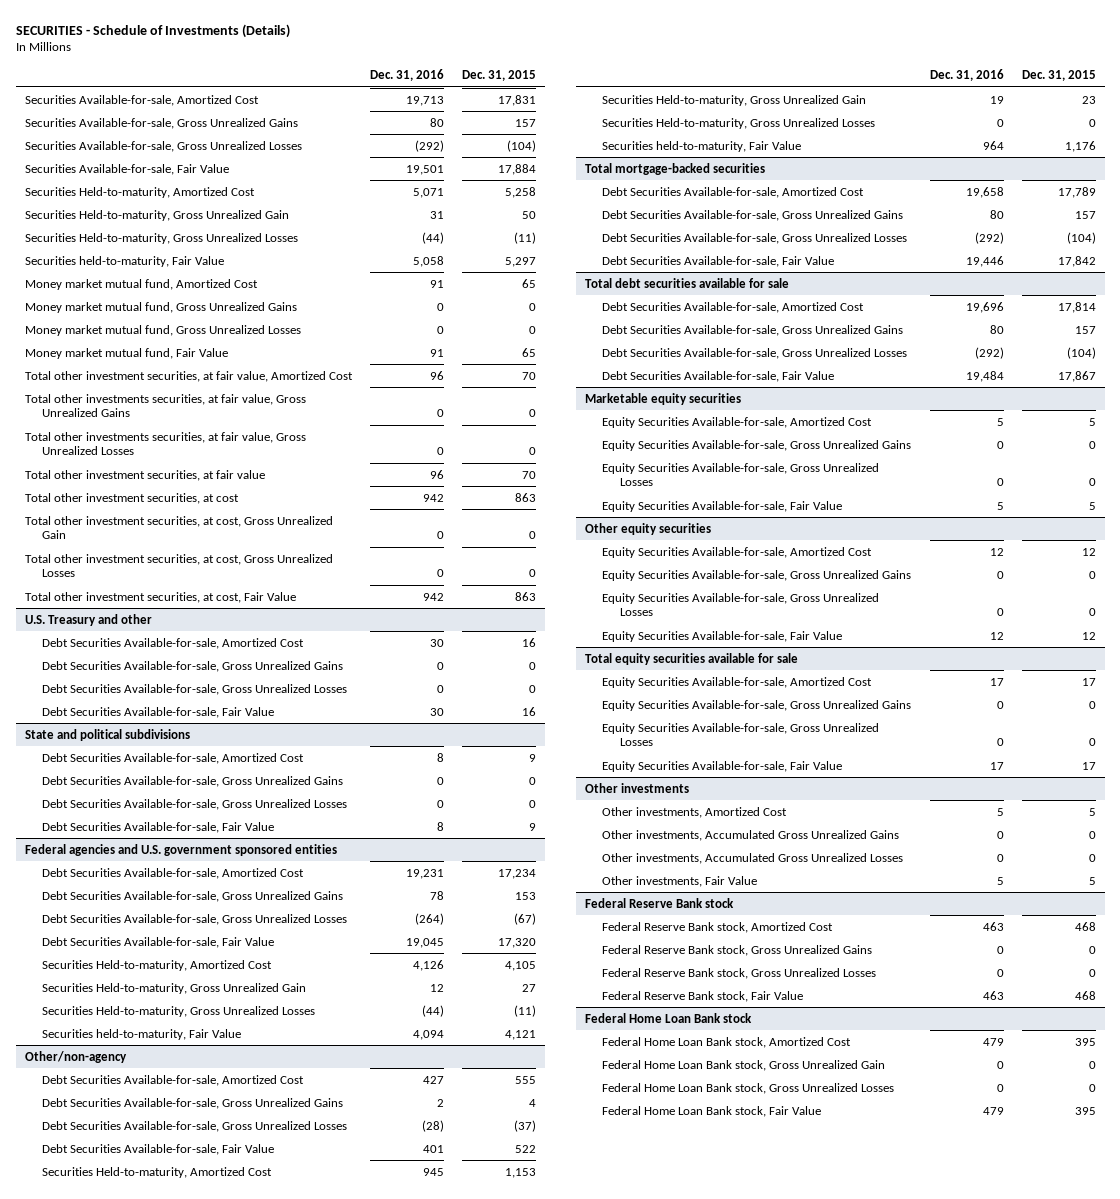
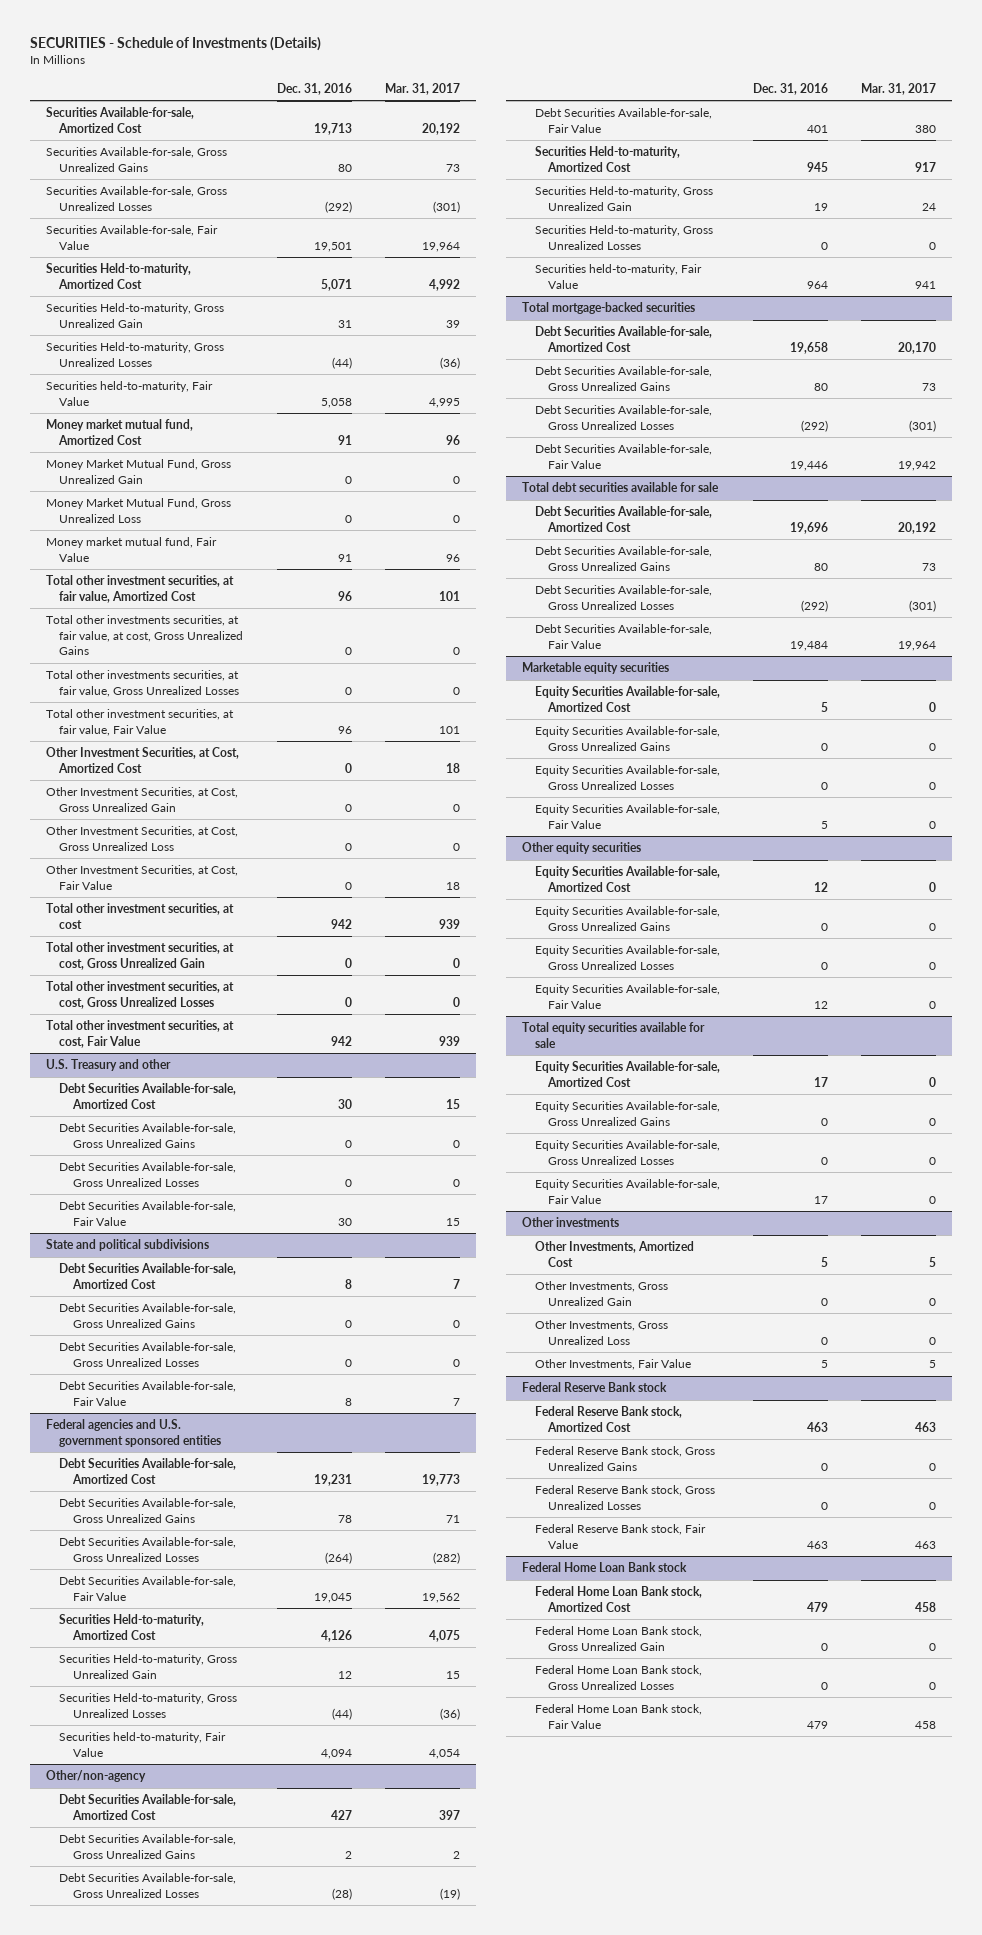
[461,70,536,82] Dec. 31, 2015 -> none
none -> [384,82,460,95] Mar. 31, 2017
[24,301,297,313] Money market mutual fund, Gross Unrealized Gains -> [46,459,232,484] Money Market Mutual Fund, Gross Unrealized Gain
[24,324,301,336] Money market mutual fund, Gross Unrealized Losses -> [46,498,232,523] Money Market Mutual Fund, Gross Unrealized Loss
[24,393,306,418] Total other investments securities, at fair value, Gross Unrealized Gains -> [46,615,244,655] Total other investments securities, at fair value, at cost, Gross Unrealized Gains
[24,469,265,481] Total other investment securities, at fair value -> [46,709,235,736] Total other investment securities, at fair value, Fair Value
none -> [46,747,240,773] Other Investment Securities, at Cost, Amortized Cost
none -> [46,787,239,812] Other Investment Securities, at Cost, Gross Unrealized Gain
none -> [46,826,239,851] Other Investment Securities, at Cost, Gross Unrealized Loss
none -> [46,865,239,890] Other Investment Securities, at Cost, Fair Value
[602,806,788,818] Other investments, Amortized Cost -> [535,1241,695,1267] Other Investments, Amortized Cost
[602,829,900,841] Other investments, Accumulated Gross Unrealized Gains -> [535,1281,669,1306] Other Investments, Gross Unrealized Gain
[602,852,904,864] Other investments, Accumulated Gross Unrealized Losses -> [535,1320,669,1345] Other Investments, Gross Unrealized Loss
[602,875,758,887] Other investments, Fair Value -> [535,1359,692,1371] Other Investments, Fair Value

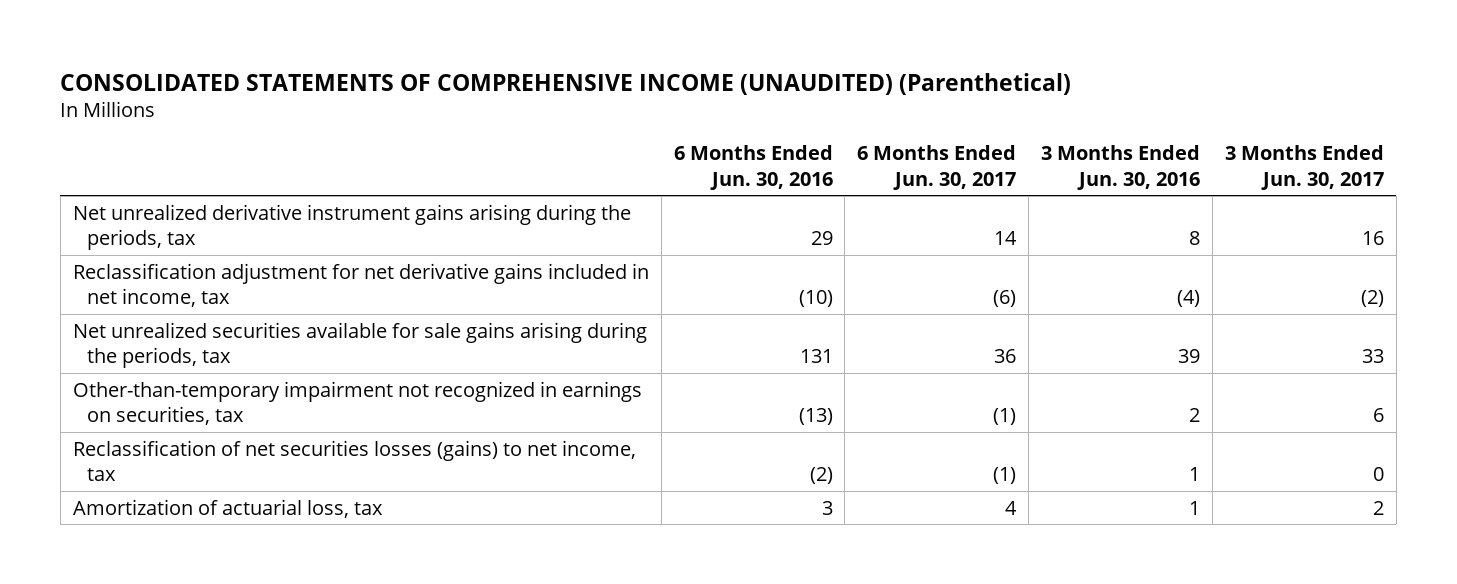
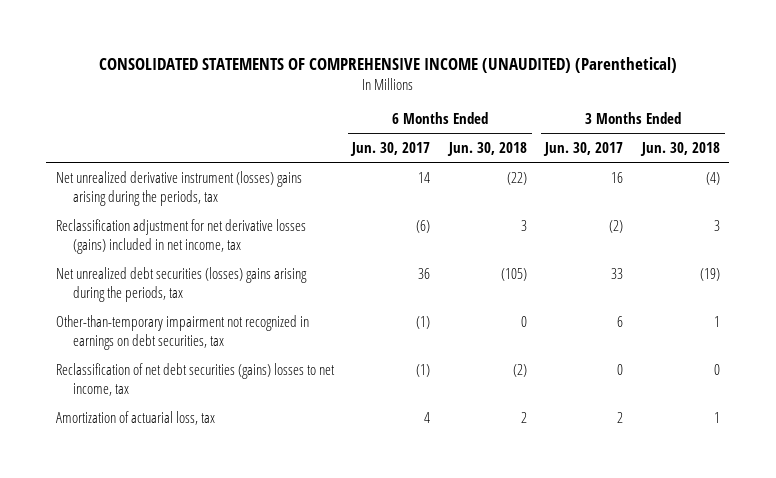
[673,145,833,190] 6 Months Ended Jun. 30, 2016 -> none
[1041,145,1201,190] 3 Months Ended Jun. 30, 2016 -> none
none -> [446,142,527,157] Jun. 30, 2018
none -> [640,142,721,157] Jun. 30, 2018
[72,203,631,250] Net unrealized derivative instrument gains arising during the periods, tax -> [55,170,302,207] Net unrealized derivative instrument (losses) gains arising during the periods, tax
[72,262,649,307] Reclassification adjustment for net derivative gains included in net income, tax -> [55,218,306,255] Reclassification adjustment for net derivative losses (gains) included in net income, tax
[72,321,647,368] Net unrealized securities available for sale gains arising during the periods, tax -> [55,266,307,303] Net unrealized debt securities (losses) gains arising during the periods, tax
[72,380,642,425] Other-than-temporary impairment not recognized in earnings on securities, tax -> [55,314,309,351] Other-than-temporary impairment not recognized in earnings on debt securities, tax
[72,439,636,481] Reclassification of net securities losses (gains) to net income, tax -> [55,362,335,397] Reclassification of net debt securities (gains) losses to net income, tax

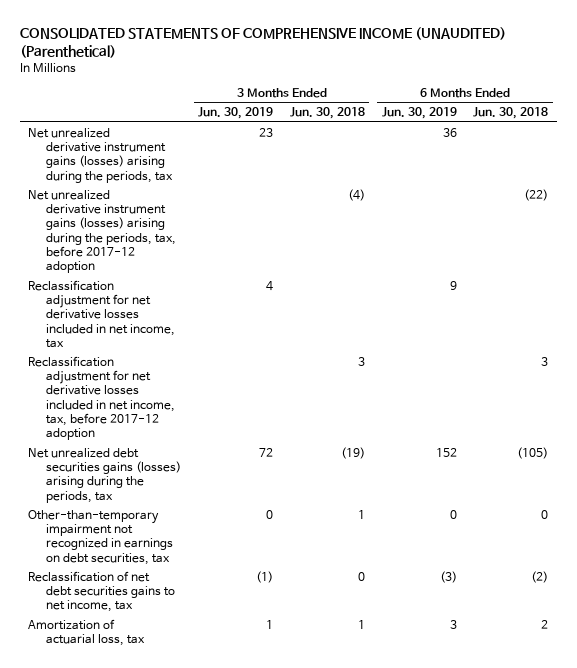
[350,142,431,157] Jun. 30, 2017 -> none
[543,142,624,157] Jun. 30, 2017 -> none
none -> [198,107,274,120] Jun. 30, 2019
none -> [381,107,457,120] Jun. 30, 2019
none -> [28,127,174,183] Net unrealized derivative instrument gains (losses) arising during the periods, tax
[55,170,302,207] Net unrealized derivative instrument (losses) gains arising during the periods, tax -> [28,189,177,274] Net unrealized derivative instrument gains (losses) arising during the periods, tax, before 2017-12 adoption
none -> [28,279,176,349] Reclassification adjustment for net derivative losses included in net income, tax
[55,218,306,255] Reclassification adjustment for net derivative losses (gains) included in net income, tax -> [28,355,176,441] Reclassification adjustment for net derivative losses included in net income, tax, before 2017-12 adoption
[55,266,307,303] Net unrealized debt securities (losses) gains arising during the periods, tax -> [28,447,182,503] Net unrealized debt securities gains (losses) arising during the periods, tax
[55,362,335,397] Reclassification of net debt securities (gains) losses to net income, tax -> [28,570,176,613] Reclassification of net debt securities gains to net income, tax

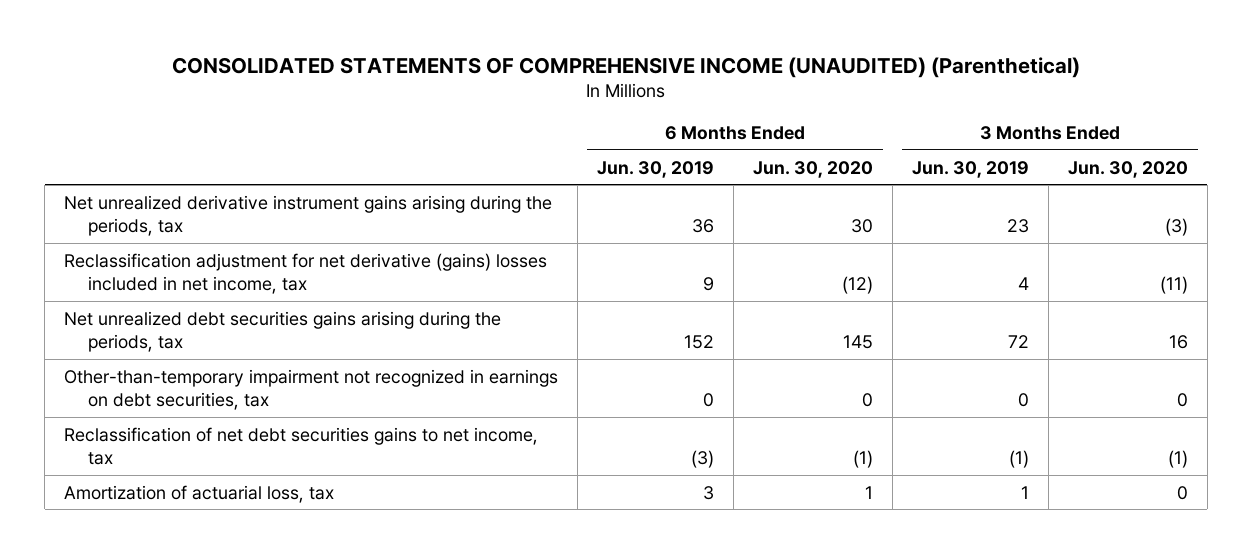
[289,107,365,120] Jun. 30, 2018 -> none
[473,107,549,120] Jun. 30, 2018 -> none
none -> [752,160,873,178] Jun. 30, 2020
none -> [1067,160,1188,178] Jun. 30, 2020
[28,189,177,274] Net unrealized derivative instrument gains (losses) arising during the periods, tax, before 2017-12 adoption -> none
[28,355,176,441] Reclassification adjustment for net derivative losses included in net income, tax, before 2017-12 adoption -> none
[28,127,174,183] Net unrealized derivative instrument gains (losses) arising during the periods, tax -> [64,194,553,236] Net unrealized derivative instrument gains arising during the periods, tax
[28,279,176,349] Reclassification adjustment for net derivative losses included in net income, tax -> [64,252,548,294] Reclassification adjustment for net derivative (gains) losses included in net income, tax
[28,447,182,503] Net unrealized debt securities gains (losses) arising during the periods, tax -> [64,310,502,352] Net unrealized debt securities gains arising during the periods, tax

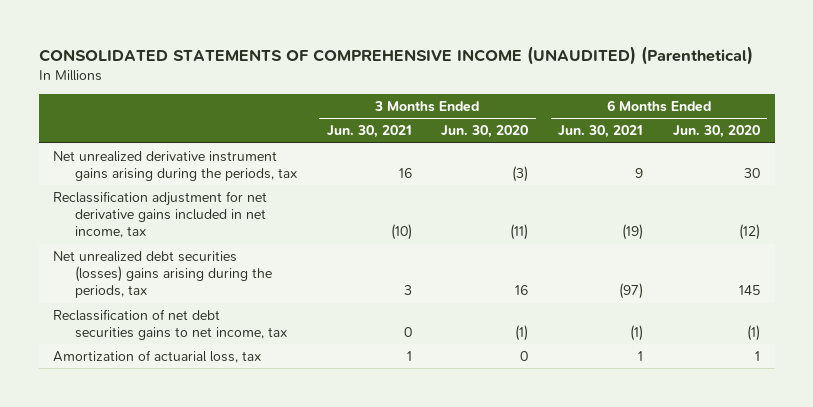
[596,160,714,178] Jun. 30, 2019 -> none
[911,160,1029,178] Jun. 30, 2019 -> none
none -> [326,125,412,139] Jun. 30, 2021
none -> [557,125,643,139] Jun. 30, 2021
[64,368,559,410] Other-than-temporary impairment not recognized in earnings on debt securities, tax -> none
[64,252,548,294] Reclassification adjustment for net derivative (gains) losses included in net income, tax -> [53,190,268,239] Reclassification adjustment for net derivative gains included in net income, tax
[64,310,502,352] Net unrealized debt securities gains arising during the periods, tax -> [53,250,272,299] Net unrealized debt securities (losses) gains arising during the periods, tax

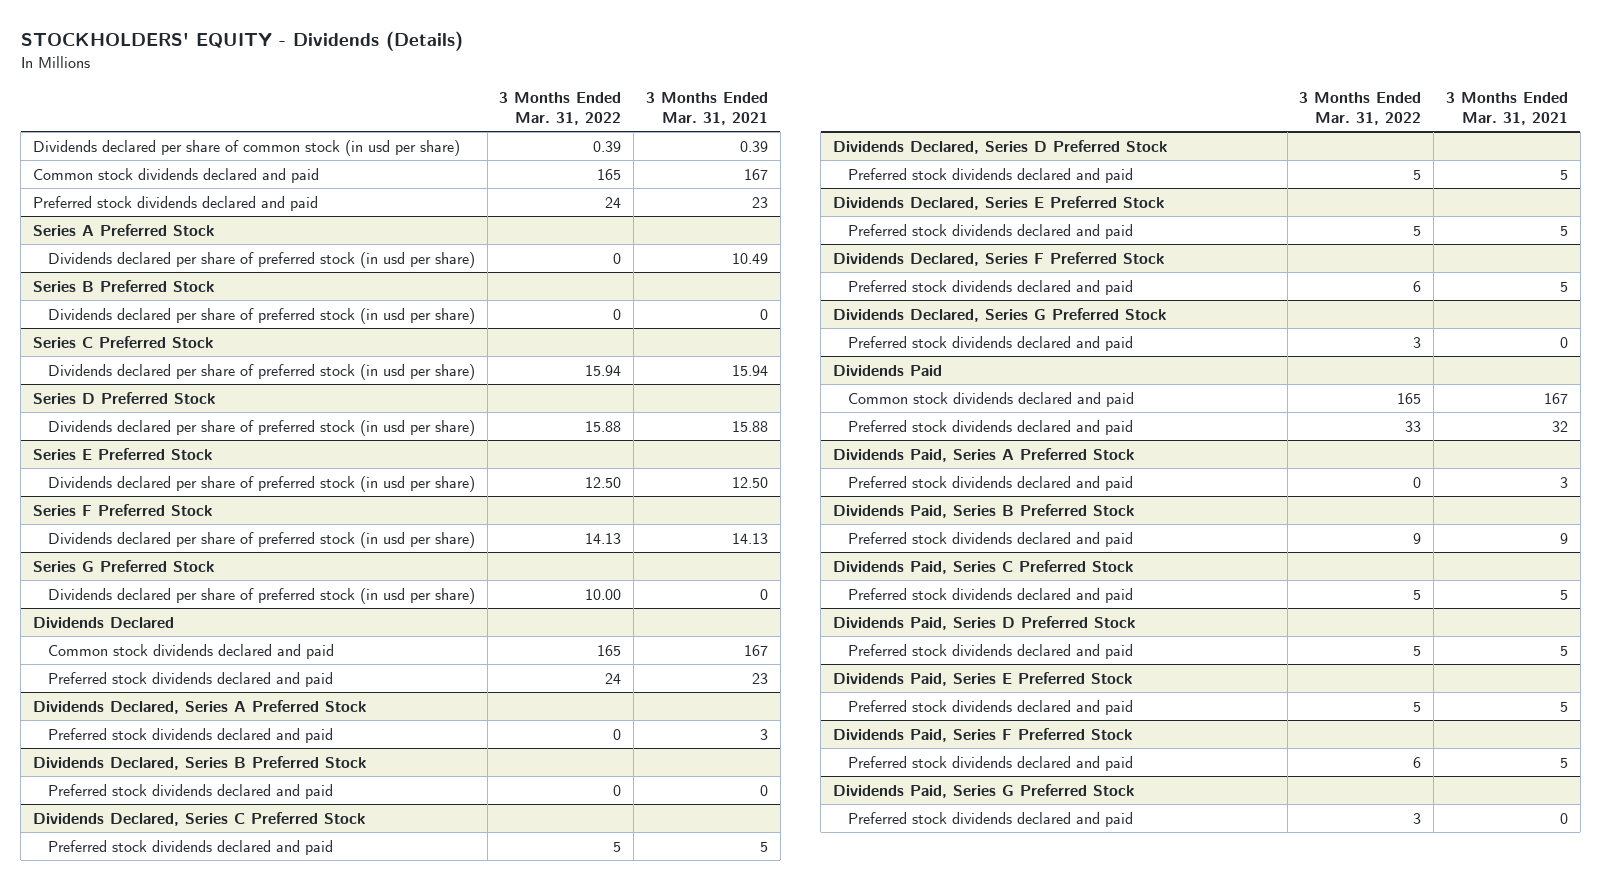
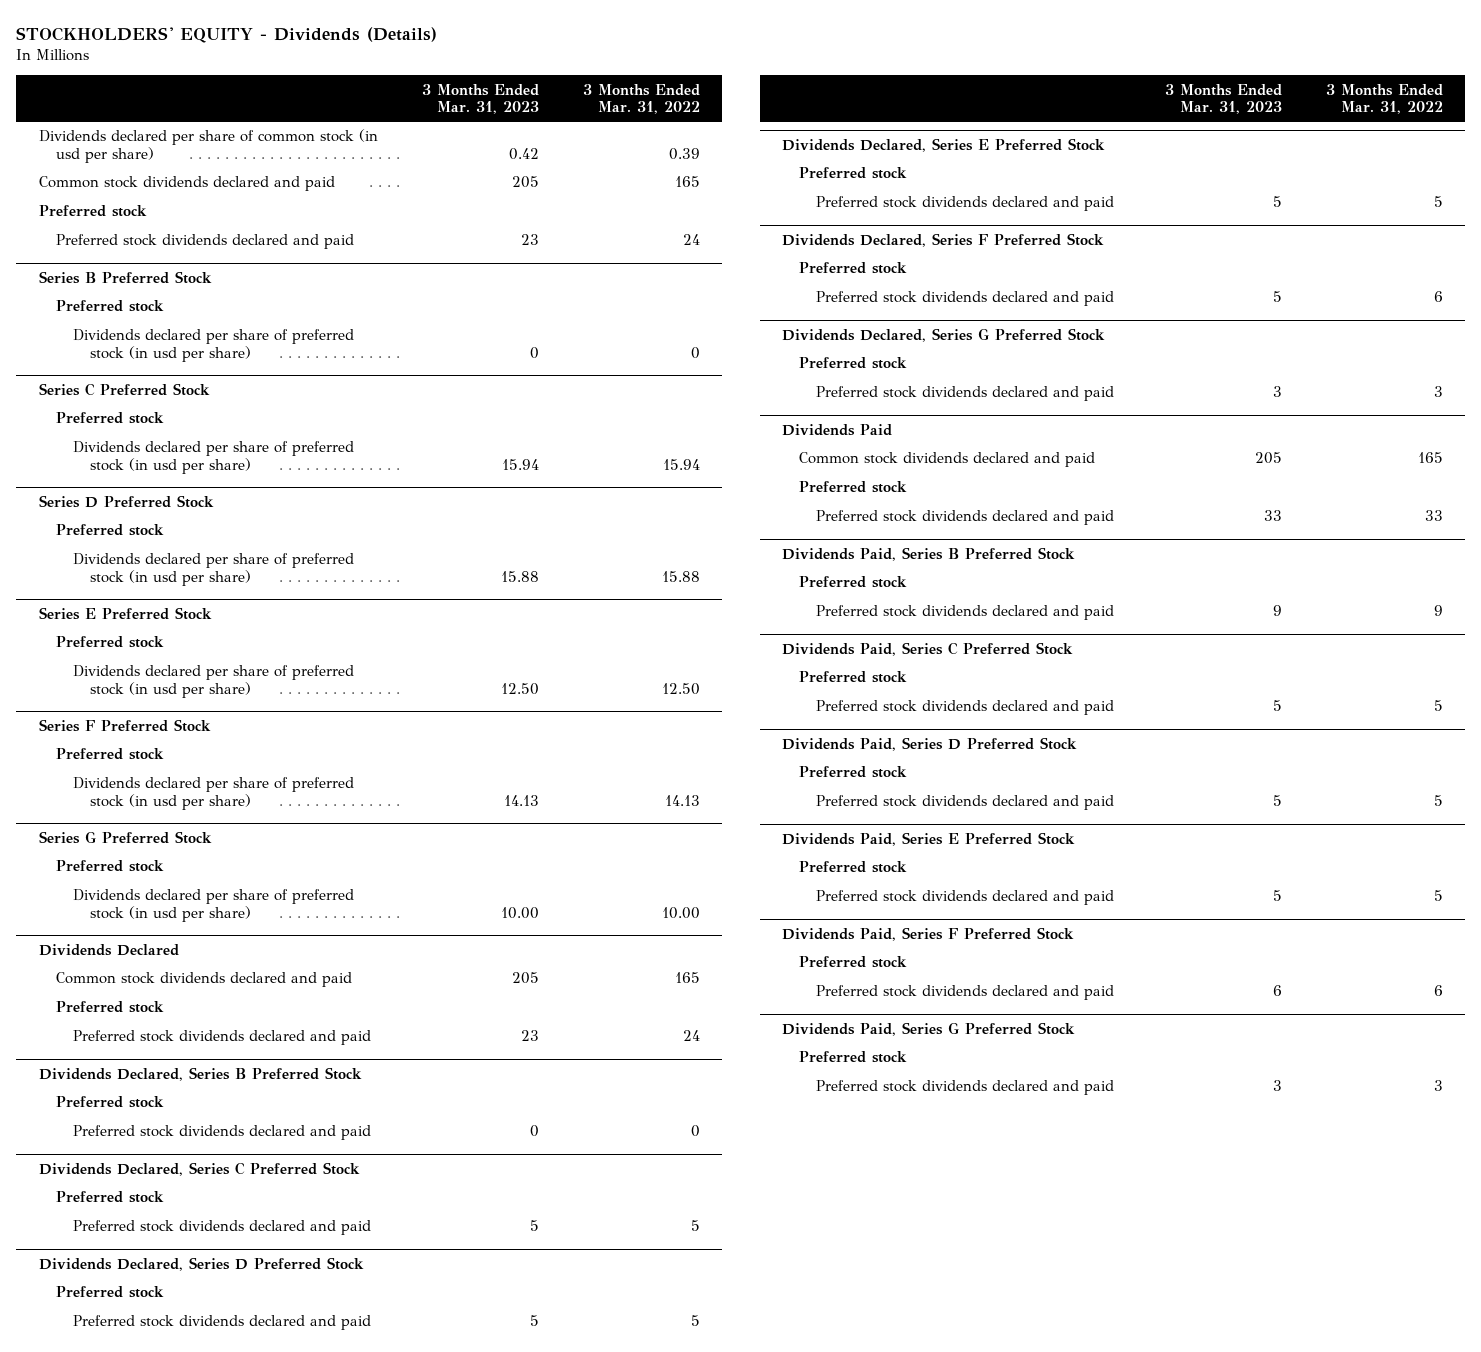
[646,92,769,126] 3 Months Ended Mar. 31, 2021 -> none
none -> [421,83,539,115] 3 Months Ended Mar. 31, 2023
none -> [38,205,147,218] Preferred stock
[33,223,215,236] Series A Preferred Stock -> none
[47,251,475,268] Dividends declared per share of preferred stock (in usd per share) -> none
none -> [55,300,164,313] Preferred stock
none -> [55,412,164,425] Preferred stock
none -> [55,524,164,537] Preferred stock
none -> [55,636,164,649] Preferred stock
none -> [55,748,164,761] Preferred stock
none -> [55,860,164,873] Preferred stock
none -> [55,1001,164,1014] Preferred stock
[33,699,367,714] Dividends Declared, Series A Preferred Stock -> none
[47,727,333,743] Preferred stock dividends declared and paid -> none
none -> [55,1096,164,1109] Preferred stock
none -> [55,1191,164,1204] Preferred stock
none -> [55,1286,164,1299] Preferred stock
none -> [798,167,907,180] Preferred stock
none -> [798,262,907,275] Preferred stock
none -> [798,357,907,370] Preferred stock
none -> [798,481,907,494] Preferred stock
[833,447,1135,462] Dividends Paid, Series A Preferred Stock -> none
[847,475,1133,491] Preferred stock dividends declared and paid -> none
none -> [798,576,907,589] Preferred stock
none -> [798,671,907,684] Preferred stock
none -> [798,766,907,779] Preferred stock
none -> [798,861,907,874] Preferred stock
none -> [798,956,907,969] Preferred stock
none -> [798,1051,907,1064] Preferred stock

